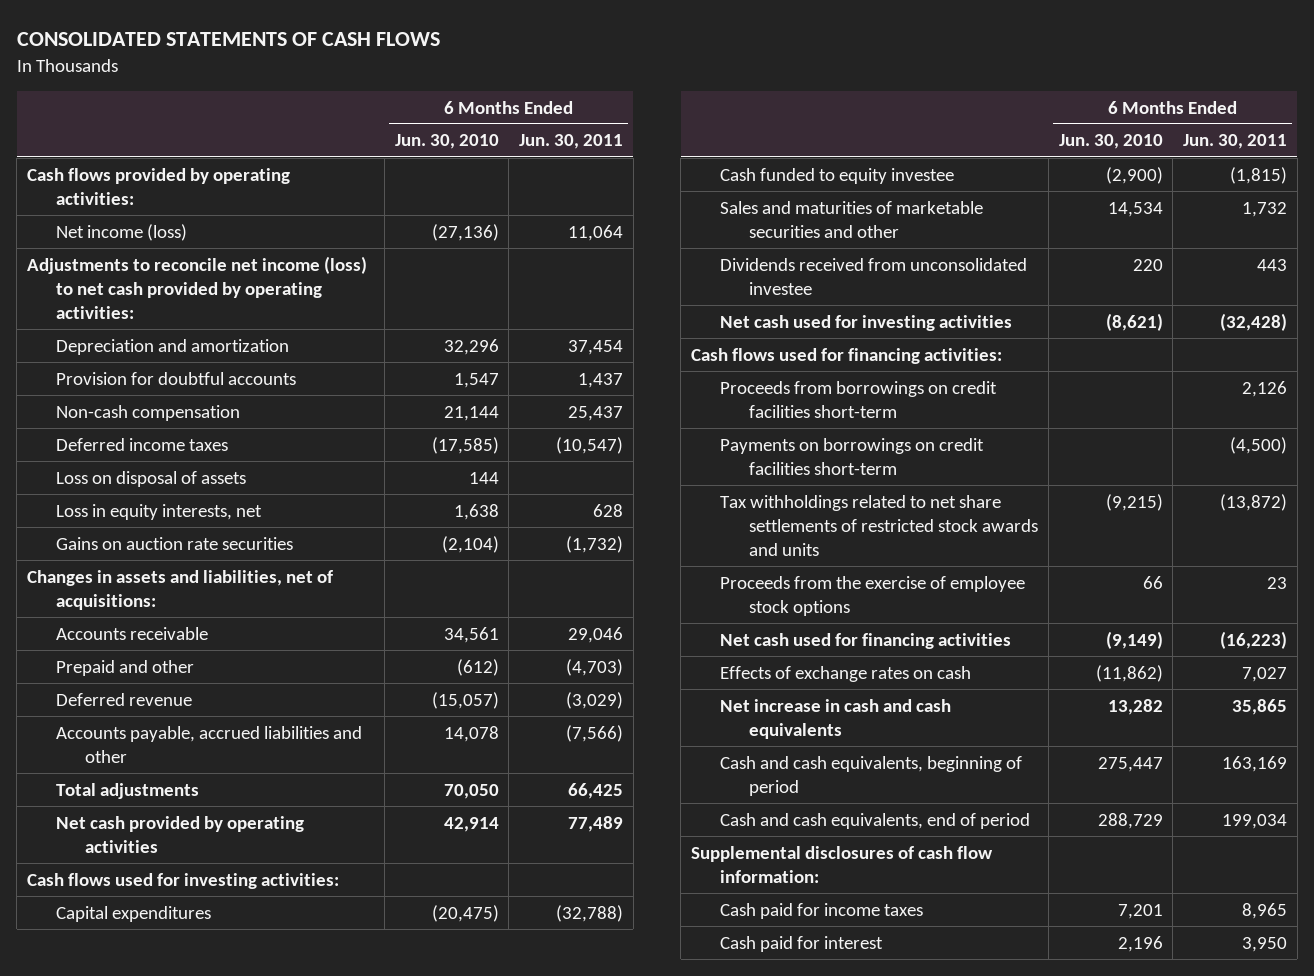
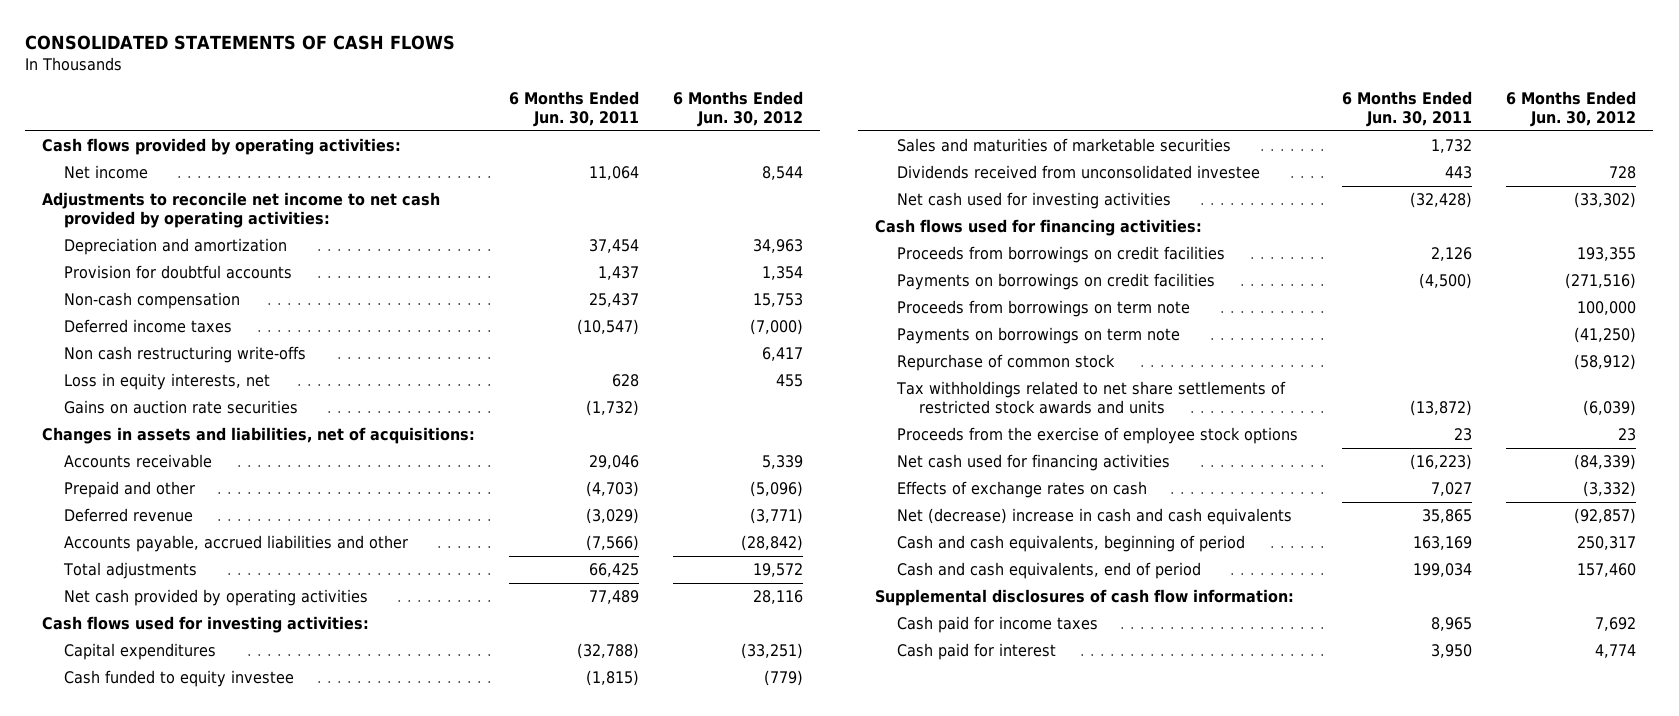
[394,134,499,150] Jun. 30, 2010 -> none
none -> [673,90,804,128] 6 Months Ended Jun. 30, 2012
[56,223,188,241] Net income (loss) -> [63,164,148,179] Net income
[27,255,368,319] Adjustments to reconcile net income (loss) to net cash provided by operating activities: -> [42,191,441,229] Adjustments to reconcile net income to net cash provided by operating activities:
[56,470,247,487] Loss on disposal of assets -> none
none -> [63,345,306,363] Non cash restructuring write-offs
[720,200,984,238] Sales and maturities of marketable securities and other -> [897,137,1232,152] Sales and maturities of marketable securities
[720,380,998,418] Proceeds from borrowings on credit facilities short-term -> [897,245,1226,263] Proceeds from borrowings on credit facilities
[720,437,985,475] Payments on borrowings on credit facilities short-term -> [897,272,1216,290] Payments on borrowings on credit facilities
none -> [897,299,1191,317] Proceeds from borrowings on term note
none -> [897,326,1181,344] Payments on borrowings on term note
none -> [897,353,1116,371] Repurchase of common stock
[720,698,952,739] Net increase in cash and cash equivalents -> [897,507,1293,525] Net (decrease) increase in cash and cash equivalents

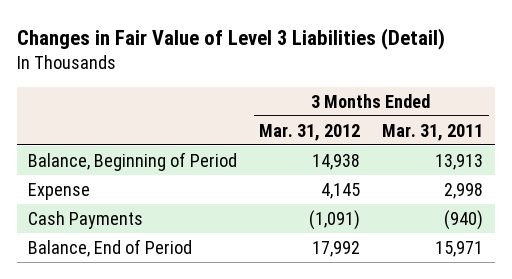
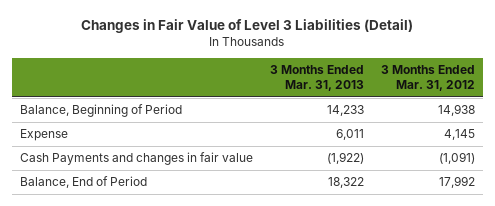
[382,123,484,141] Mar. 31, 2011 -> none
none -> [269,64,364,91] 3 Months Ended Mar. 31, 2013
[28,210,144,229] Cash Payments -> [19,152,253,166] Cash Payments and changes in fair value

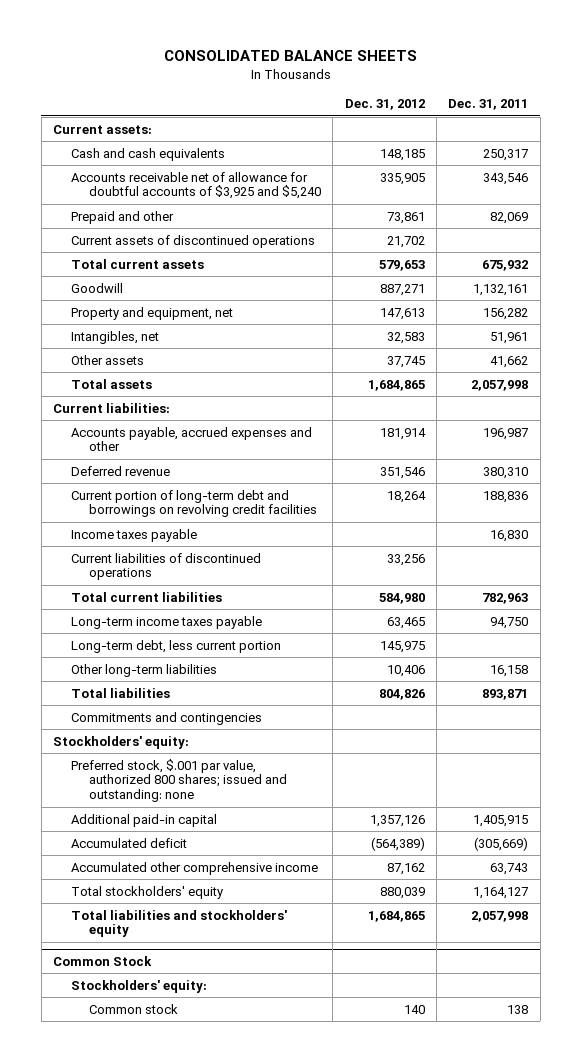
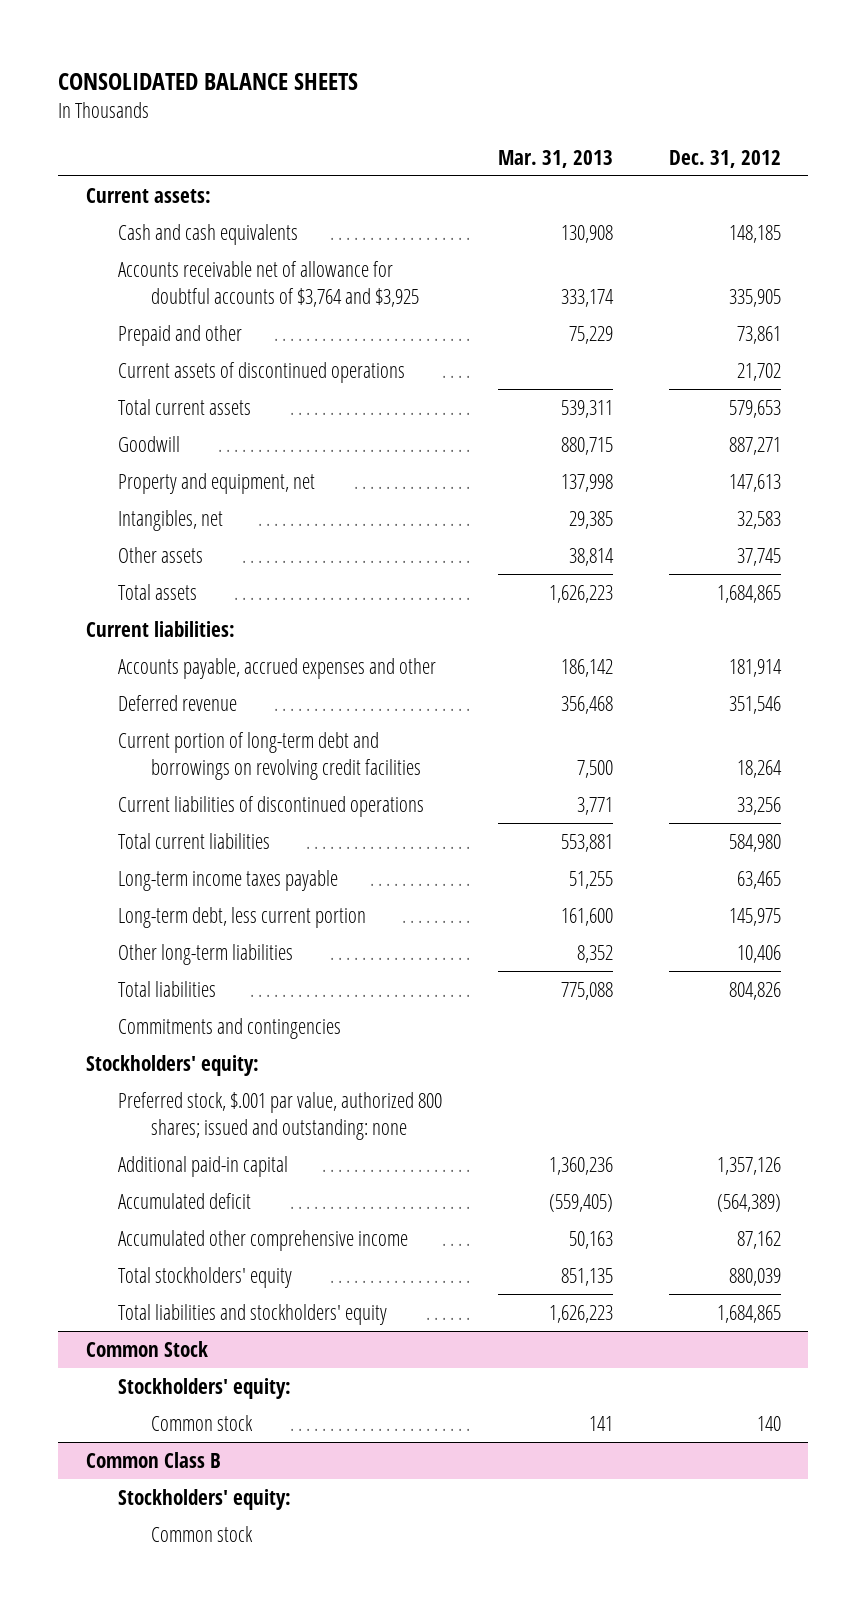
[448,99,529,111] Dec. 31, 2011 -> none
none -> [497,150,613,169] Mar. 31, 2013
[71,171,321,200] Accounts receivable net of allowance for doubtful accounts of $3,925 and $5,240 -> [118,260,419,307] Accounts receivable net of allowance for doubtful accounts of $3,764 and $3,925
[71,528,198,542] Income taxes payable -> none
none -> [85,1451,221,1468] Common Class B
none -> [118,1488,292,1510] Stockholders' equity:
none -> [150,1525,253,1542] Common stock

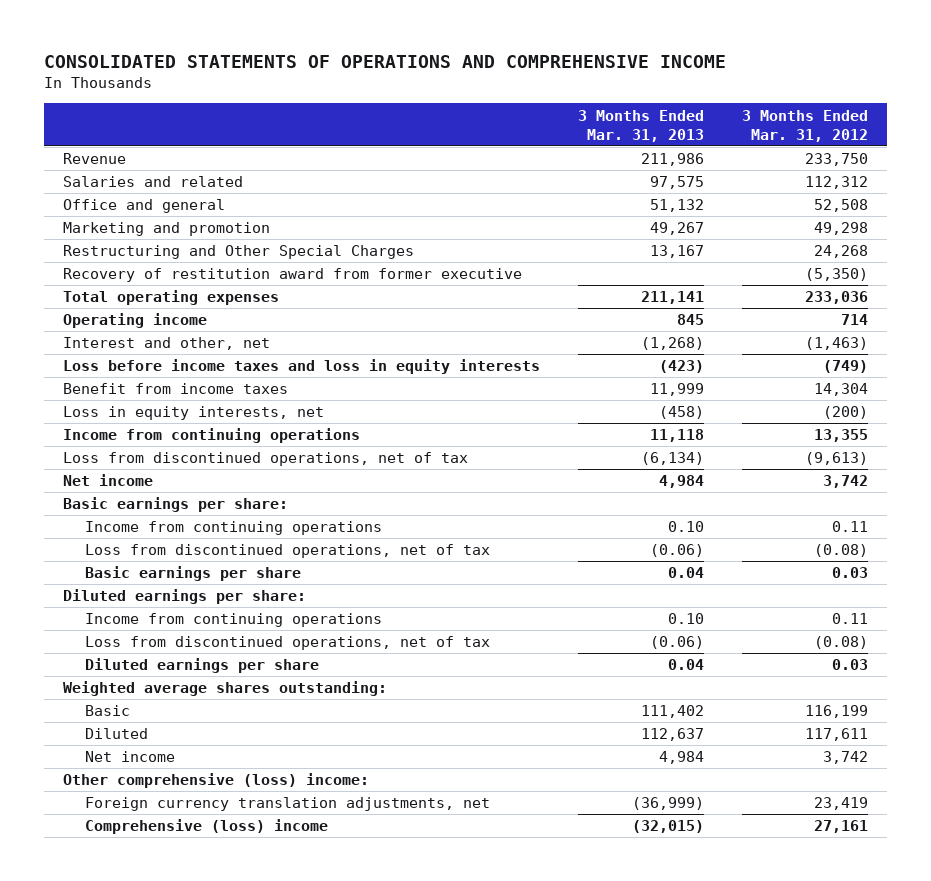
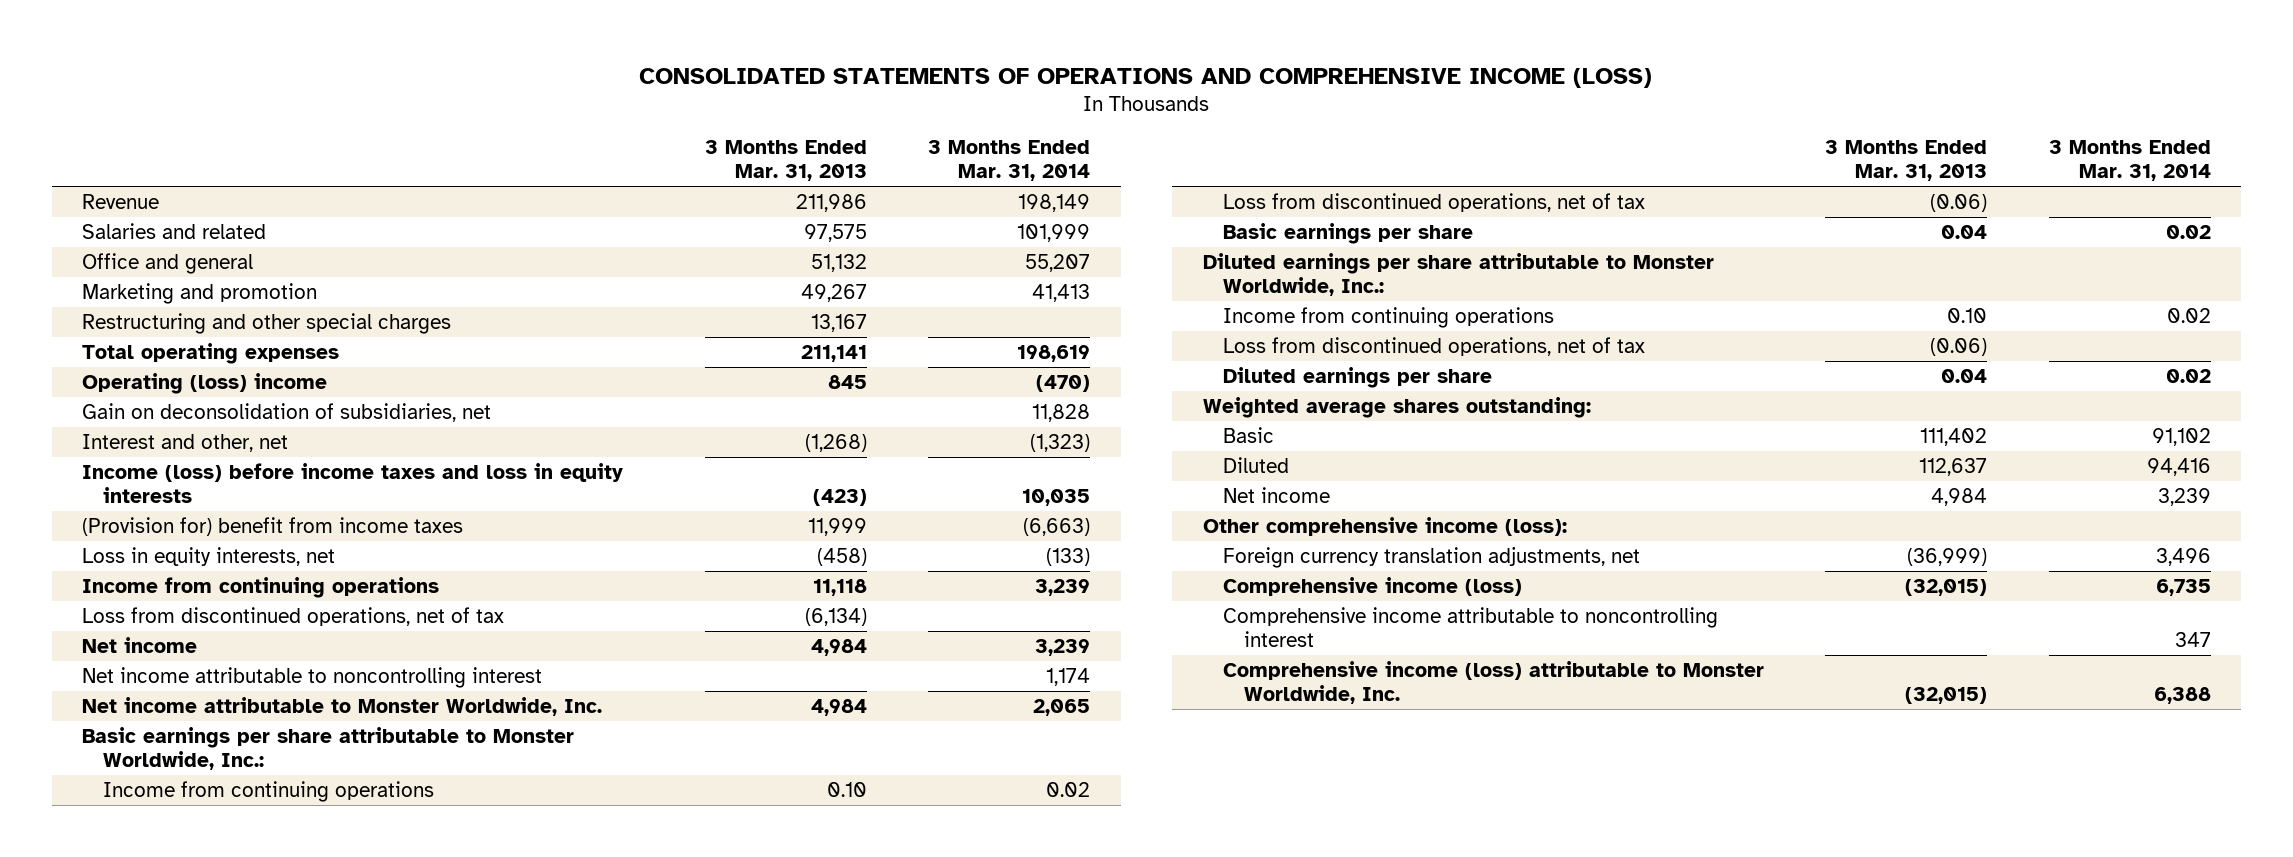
[44,54,727,68] CONSOLIDATED STATEMENTS OF OPERATIONS AND COMPREHENSIVE INCOME -> [639,67,1653,88] CONSOLIDATED STATEMENTS OF OPERATIONS AND COMPREHENSIVE INCOME (LOSS)
[741,109,868,142] 3 Months Ended Mar. 31, 2012 -> none
none -> [928,139,1091,182] 3 Months Ended Mar. 31, 2014
[63,268,523,283] Recovery of restitution award from former executive -> none
[63,245,415,260] Restructuring and Other Special Charges -> [82,312,452,334] Restructuring and other special charges
[63,313,208,329] Operating income -> [82,372,328,394] Operating (loss) income
none -> [82,402,492,422] Gain on deconsolidation of subsidiaries, net
[63,359,541,375] Loss before income taxes and loss in equity interests -> [82,462,624,504] Income (loss) before income taxes and loss in equity interests
[63,383,289,395] Benefit from income taxes -> [82,516,464,536] (Provision for) benefit from income taxes
none -> [82,666,543,688] Net income attributable to noncontrolling interest
none -> [82,696,603,716] Net income attributable to Monster Worldwide, Inc.
[63,497,289,513] Basic earnings per share: -> [82,726,575,771] Basic earnings per share attributable to Monster Worldwide, Inc.:
[63,589,307,605] Diluted earnings per share: -> [1202,252,1714,297] Diluted earnings per share attributable to Monster Worldwide, Inc.:
[63,773,370,789] Other comprehensive (loss) income: -> [1202,516,1567,536] Other comprehensive income (loss):
none -> [1223,576,1523,596] Comprehensive income (loss)
none -> [1223,606,1719,648] Comprehensive income attributable to noncontrolling interest
[85,819,329,835] Comprehensive (loss) income -> [1223,660,1765,705] Comprehensive income (loss) attributable to Monster Worldwide, Inc.

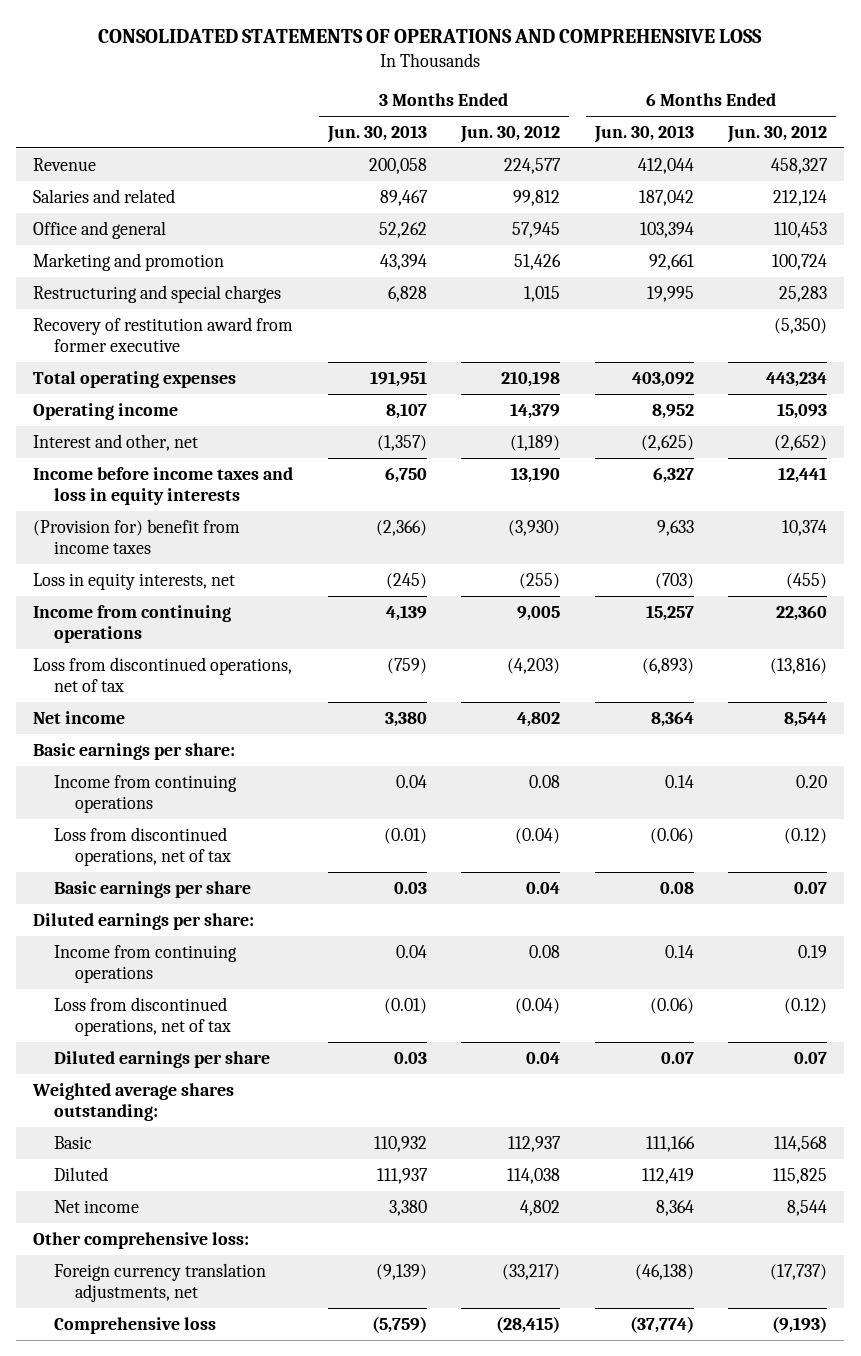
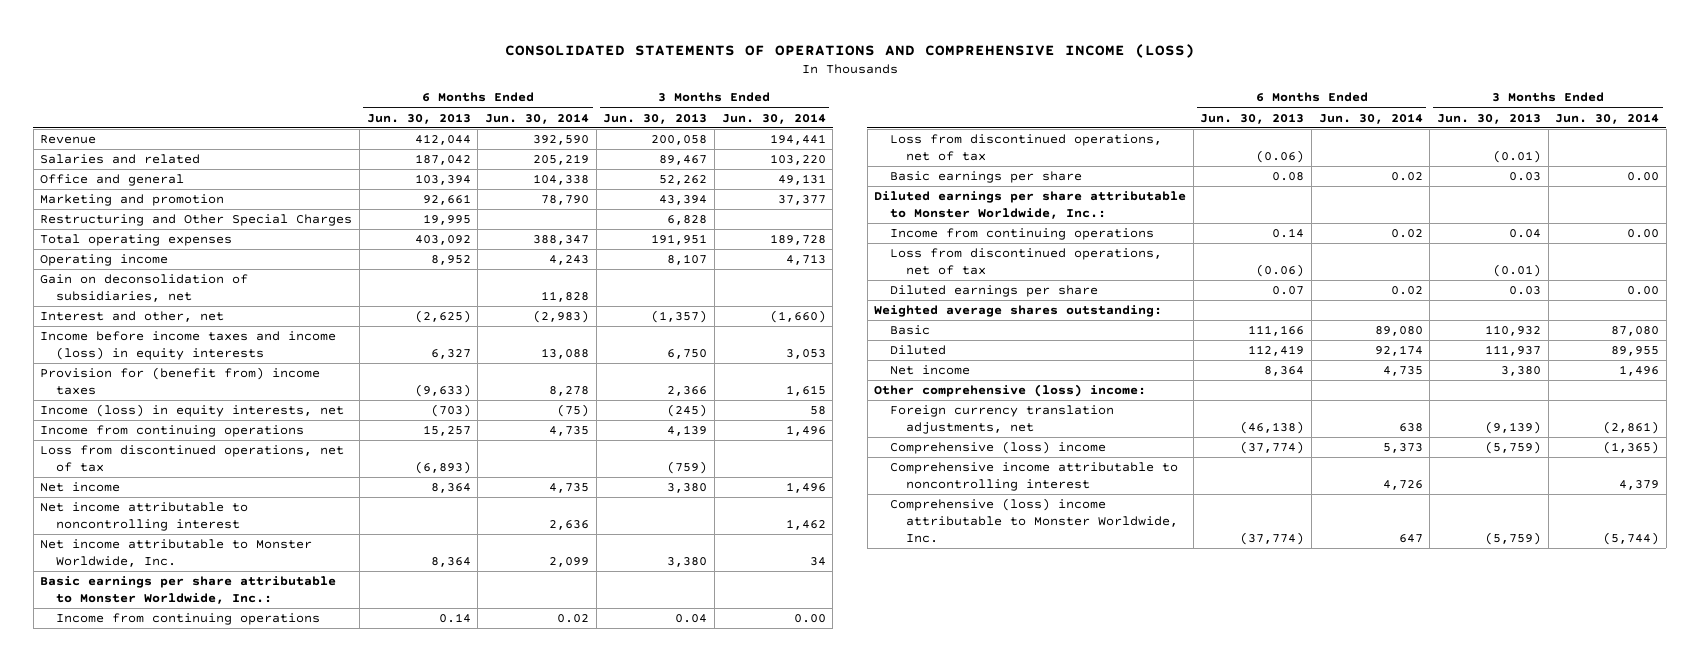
[98,29,763,44] CONSOLIDATED STATEMENTS OF OPERATIONS AND COMPREHENSIVE LOSS -> [504,43,1195,58] CONSOLIDATED STATEMENTS OF OPERATIONS AND COMPREHENSIVE INCOME (LOSS)
[460,124,561,143] Jun. 30, 2012 -> none
[727,124,828,143] Jun. 30, 2012 -> none
none -> [485,112,590,124] Jun. 30, 2014
none -> [721,112,826,124] Jun. 30, 2014
[33,316,294,353] Recovery of restitution award from former executive -> none
[33,284,282,303] Restructuring and special charges -> [40,214,353,227] Restructuring and Other Special Charges
none -> [40,274,249,303] Gain on deconsolidation of subsidiaries, net
[33,466,294,506] Income before income taxes and loss in equity interests -> [40,331,337,361] Income before income taxes and income (loss) in equity interests
[33,518,241,555] (Provision for) benefit from income taxes -> [40,367,321,396] Provision for (benefit from) income taxes
[375,519,427,536] (2,366) -> [667,386,708,397] 2,366
[656,519,694,536] 9,633 -> [414,384,471,398] (9,633)
[33,572,236,590] Loss in equity interests, net -> [40,404,345,418] Income (loss) in equity interests, net
none -> [40,502,249,532] Net income attributable to noncontrolling interest
none -> [40,539,313,568] Net income attributable to Monster Worldwide, Inc.
[33,742,236,760] Basic earnings per share: -> [40,576,337,605] Basic earnings per share attributable to Monster Worldwide, Inc.:
[33,912,255,930] Diluted earnings per share: -> [874,191,1187,220] Diluted earnings per share attributable to Monster Worldwide, Inc.:
[33,1231,250,1249] Other comprehensive loss: -> [874,384,1147,398] Other comprehensive (loss) income:
none -> [890,441,1107,455] Comprehensive (loss) income
none -> [890,462,1179,492] Comprehensive income attributable to noncontrolling interest
[54,1316,217,1334] Comprehensive loss -> [890,498,1179,543] Comprehensive (loss) income attributable to Monster Worldwide, Inc.

